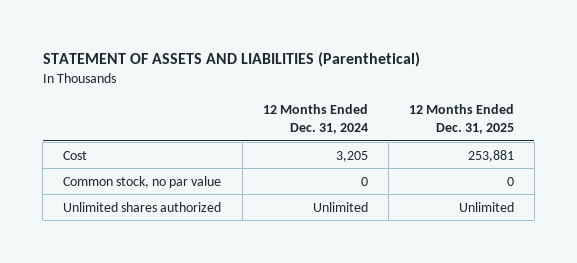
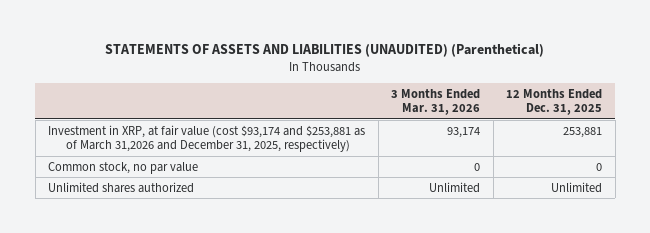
[42,52,420,68] STATEMENT OF ASSETS AND LIABILITIES (Parenthetical) -> [105,43,545,58] STATEMENTS OF ASSETS AND LIABILITIES (UNAUDITED) (Parenthetical)
[262,104,368,134] 12 Months Ended Dec. 31, 2024 -> none
none -> [391,88,481,116] 3 Months Ended Mar. 31, 2026
[63,150,88,160] Cost -> [48,124,366,153] Investment in XRP, at fair value (cost $93,174 and $253,881 as of March 31,2026 and December 31, 2025, respectively)

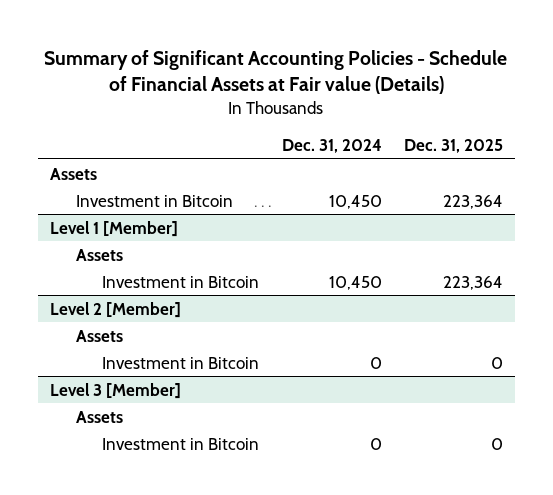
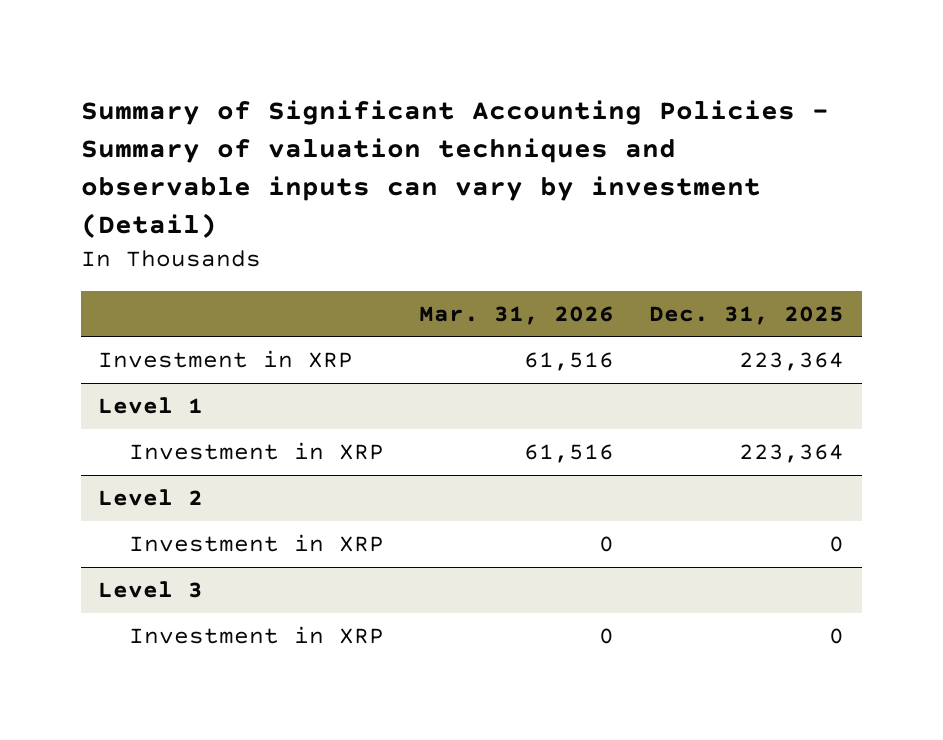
[44,49,508,95] Summary of Significant Accounting Policies - Schedule of Financial Assets at Fair value (Details) -> [80,99,829,239] Summary of Significant Accounting Policies - Summary of valuation techniques and observable inputs can vary by investment (Detail)
[281,139,382,154] Dec. 31, 2024 -> none
none -> [419,305,615,325] Mar. 31, 2026
[49,167,97,180] Assets -> none
[75,248,123,261] Assets -> none
[75,329,123,342] Assets -> none
[75,410,123,423] Assets -> none
[75,194,233,207] Investment in Bitcoin -> [98,350,354,369] Investment in XRP
[49,220,178,237] Level 1 [Member] -> [98,397,204,415] Level 1
[102,275,260,288] Investment in Bitcoin -> [129,442,385,461] Investment in XRP
[49,301,181,318] Level 2 [Member] -> [98,489,204,507] Level 2
[102,356,260,369] Investment in Bitcoin -> [129,534,385,553] Investment in XRP
[49,382,181,399] Level 3 [Member] -> [98,581,204,599] Level 3
[102,437,260,450] Investment in Bitcoin -> [129,626,385,645] Investment in XRP

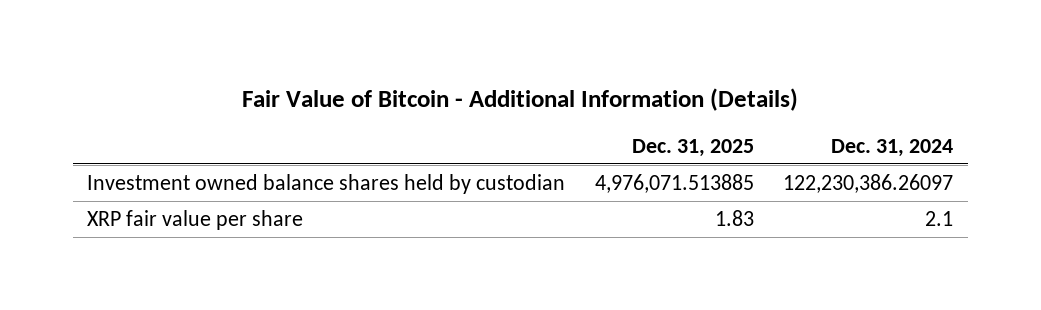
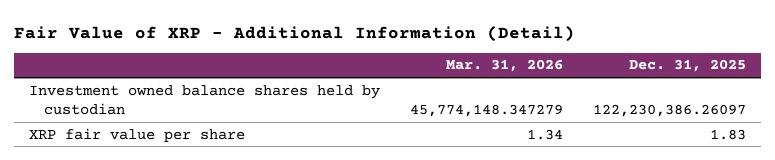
[242,87,799,111] Fair Value of Bitcoin - Additional Information (Details) -> [13,25,575,42] Fair Value of XRP - Additional Information (Detail)
[831,139,954,158] Dec. 31, 2024 -> none
none -> [445,59,563,73] Mar. 31, 2026
[594,173,754,193] 4,976,071.513885 -> [592,103,746,117] 122,230,386.26097

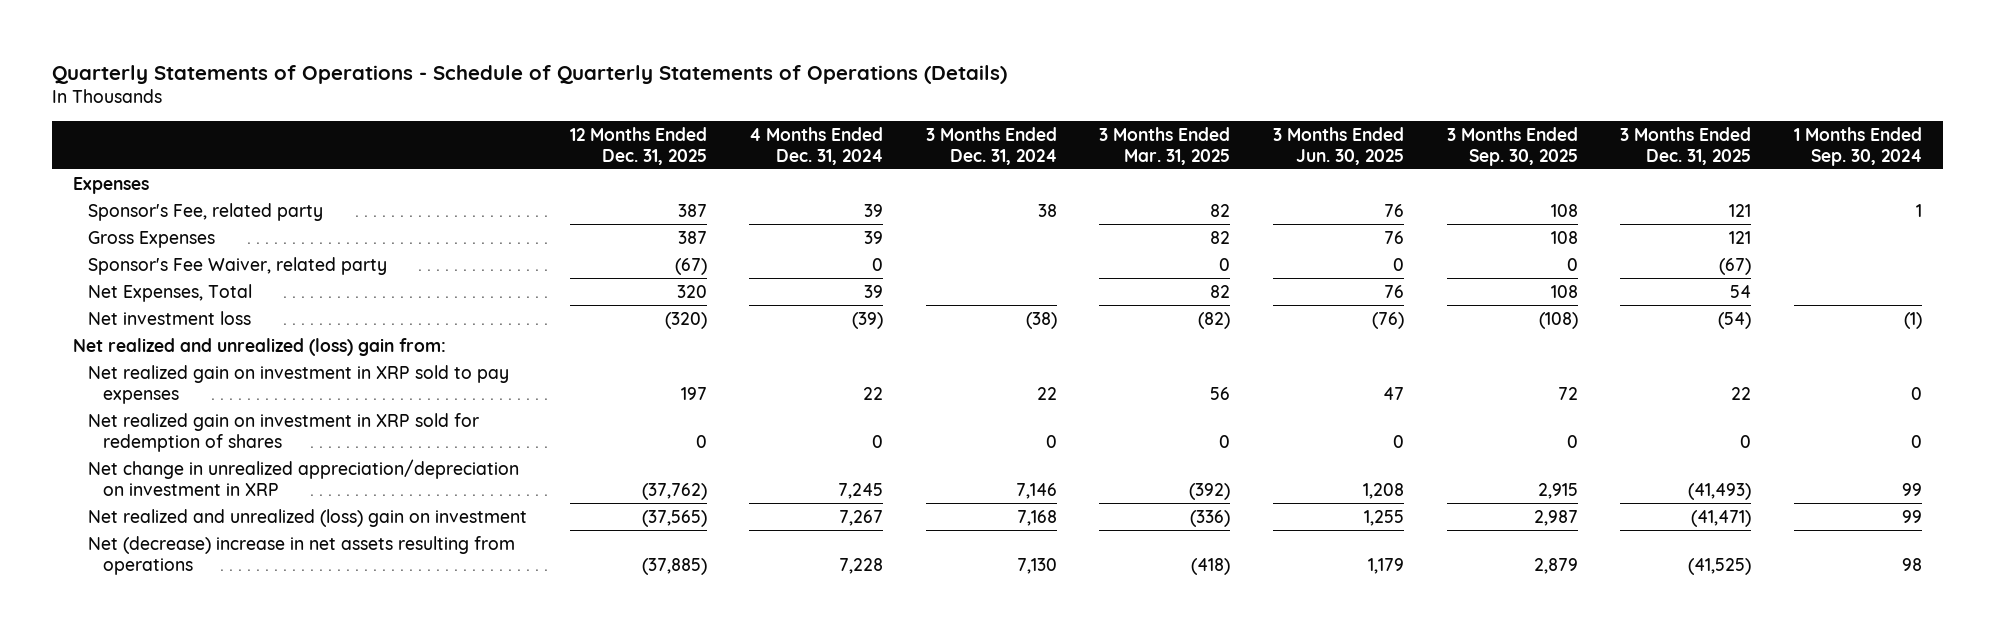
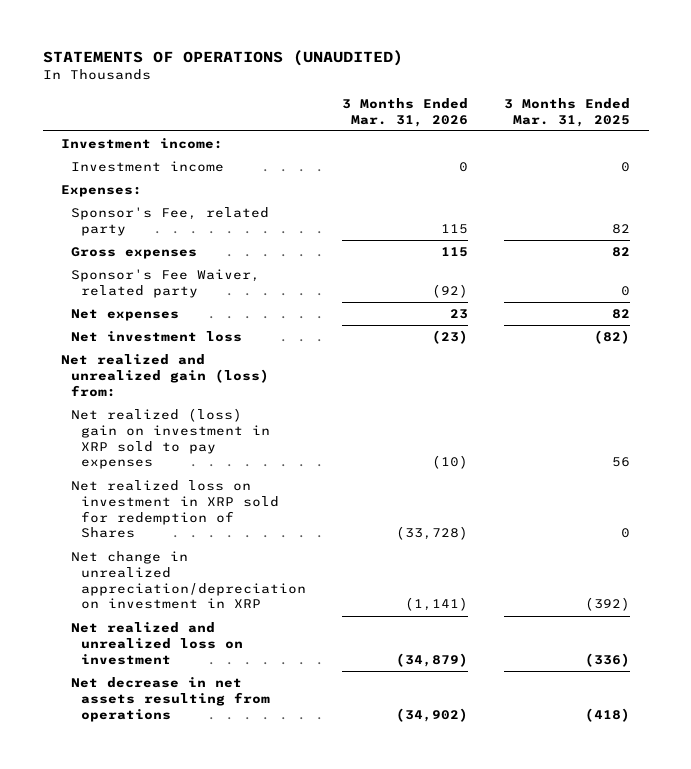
[52,64,1008,84] Quarterly Statements of Operations - Schedule of Quarterly Statements of Operations (Details) -> [42,50,403,67] STATEMENTS OF OPERATIONS (UNAUDITED)
[569,126,707,165] 12 Months Ended Dec. 31, 2025 -> none
[749,126,884,165] 4 Months Ended Dec. 31, 2024 -> none
[925,126,1057,165] 3 Months Ended Dec. 31, 2024 -> none
[1273,126,1405,165] 3 Months Ended Jun. 30, 2025 -> none
[1446,126,1578,166] 3 Months Ended Sep. 30, 2025 -> none
[1620,126,1752,165] 3 Months Ended Dec. 31, 2025 -> none
[1793,126,1922,166] 1 Months Ended Sep. 30, 2024 -> none
none -> [342,97,469,127] 3 Months Ended Mar. 31, 2026
none -> [60,138,223,150] Investment income:
none -> [70,161,224,173] Investment income
[73,176,150,194] Expenses -> [60,185,142,198] Expenses:
[87,230,215,248] Gross Expenses -> [70,247,197,260] Gross expenses
[87,283,252,302] Net Expenses, Total -> [70,309,179,322] Net expenses
[73,337,447,356] Net realized and unrealized (loss) gain from: -> [60,354,269,397] Net realized and unrealized gain (loss) from:
[87,364,509,404] Net realized gain on investment in XRP sold to pay expenses -> [70,408,271,470] Net realized (loss) gain on investment in XRP sold to pay expenses
[87,412,479,452] Net realized gain on investment in XRP sold for redemption of shares -> [70,480,280,539] Net realized loss on investment in XRP sold for redemption of Shares
[87,508,527,527] Net realized and unrealized (loss) gain on investment -> [70,622,244,665] Net realized and unrealized loss on investment
[87,535,515,575] Net (decrease) increase in net assets resulting from operations -> [70,677,271,722] Net decrease in net assets resulting from operations

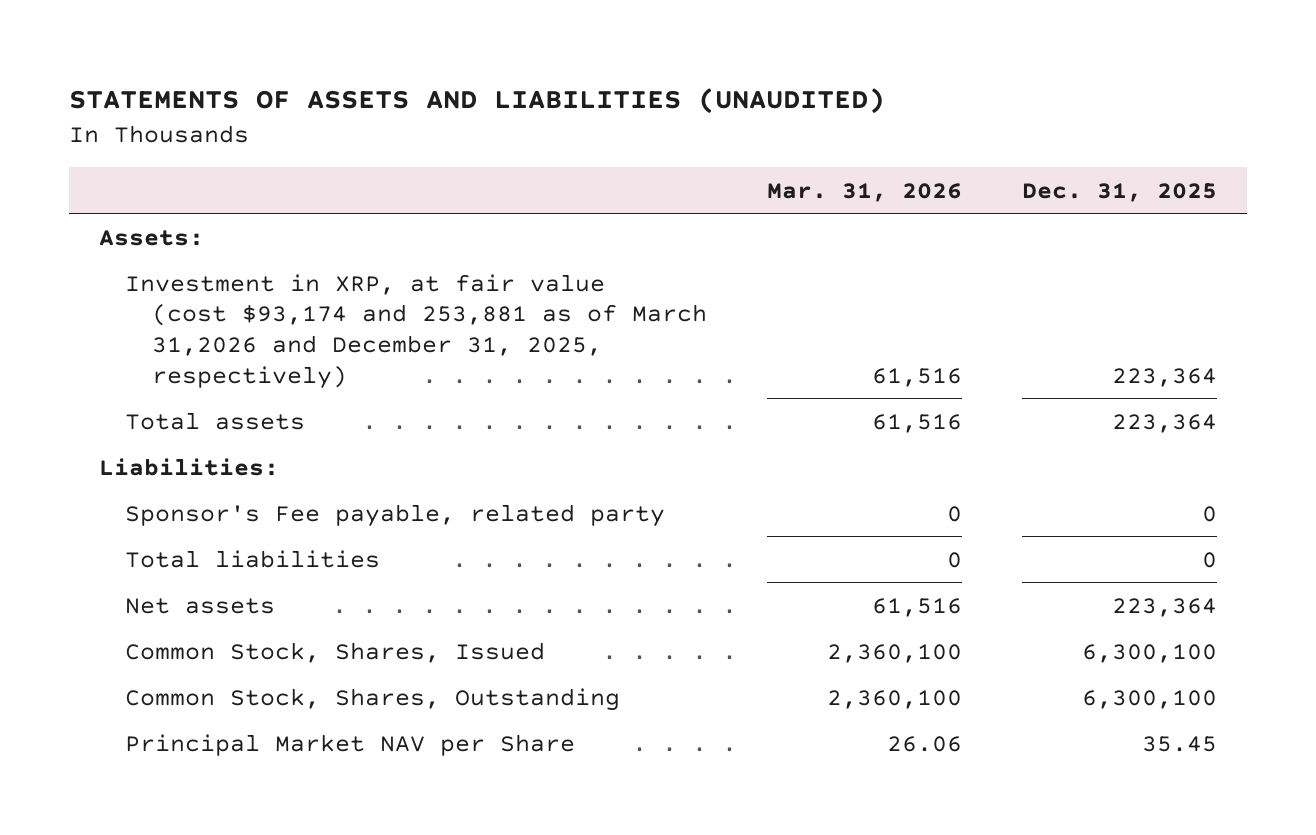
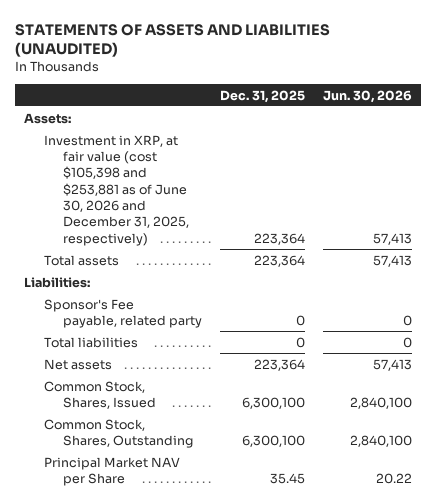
[766,182,962,202] Mar. 31, 2026 -> none
none -> [323,89,413,103] Jun. 30, 2026
[125,273,707,389] Investment in XRP, at fair value (cost $93,174 and 253,881 as of March 31,2026 and December 31, 2025, respectively) -> [43,134,189,246] Investment in XRP, at fair value (cost $105,398 and $253,881 as of June 30, 2026 and December 31, 2025, respectively)

